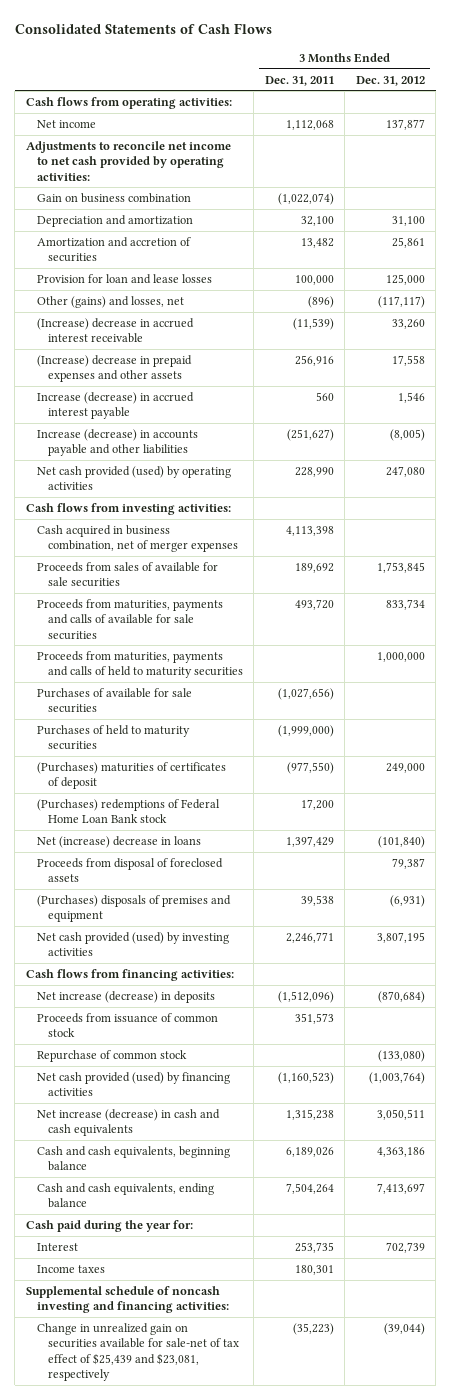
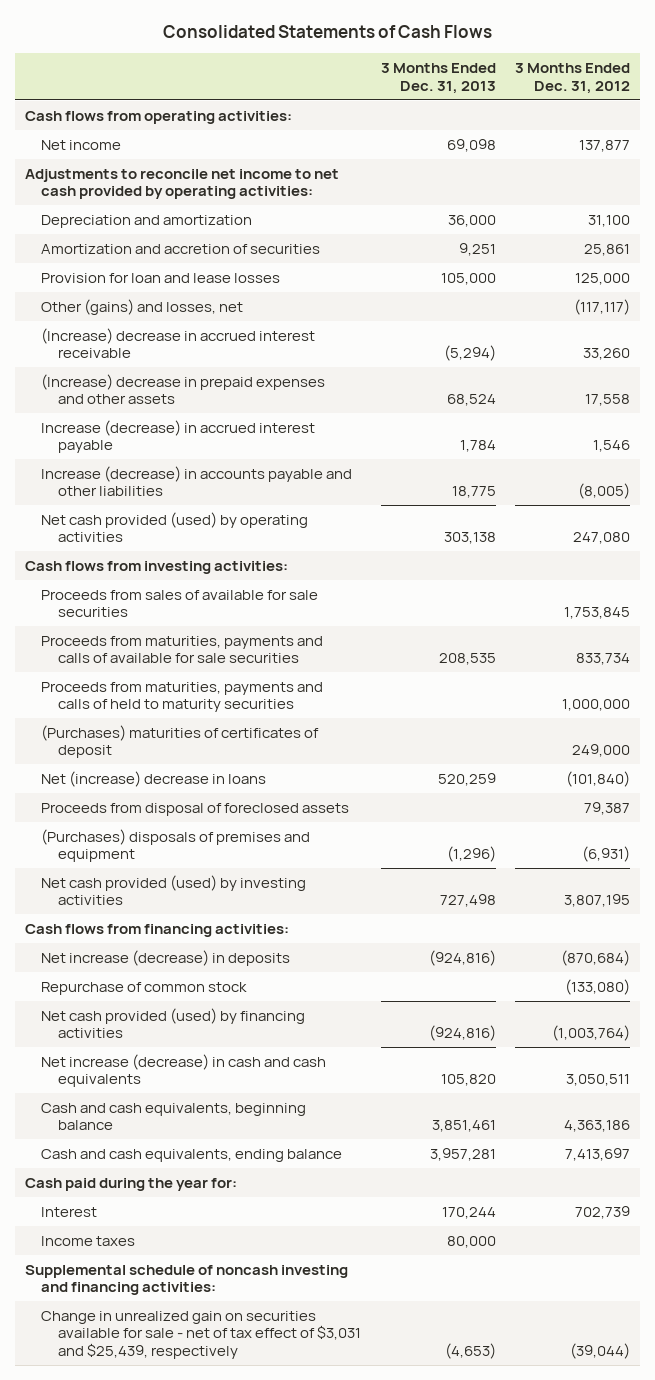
[264,75,334,86] Dec. 31, 2011 -> none
none -> [380,63,496,94] 3 Months Ended Dec. 31, 2013
[36,193,191,204] Gain on business combination -> none
[36,525,238,553] Cash acquired in business combination, net of merger expenses -> none
[36,688,192,714] Purchases of available for sale securities -> none
[36,725,190,751] Purchases of held to maturity securities -> none
[36,799,220,824] (Purchases) redemptions of Federal Home Loan Bank stock -> none
[36,1013,218,1038] Proceeds from issuance of common stock -> none
[36,1323,239,1381] Change in unrealized gain on securities available for sale-net of tax effect of $25,439 and $23,081, respectively -> [41,1310,361,1360] Change in unrealized gain on securities available for sale - net of tax effect of $3,031 and $25,439, respectively

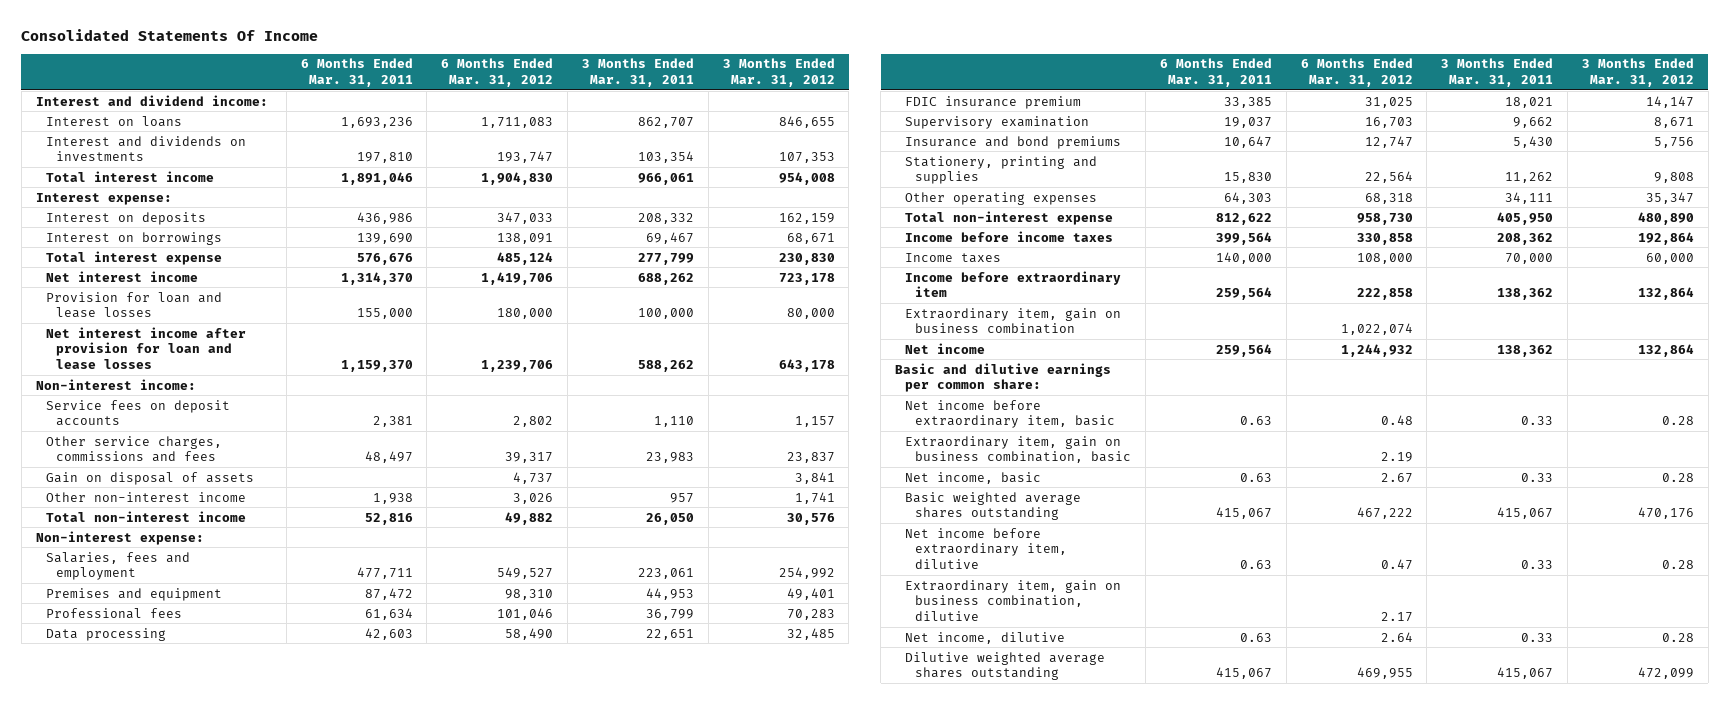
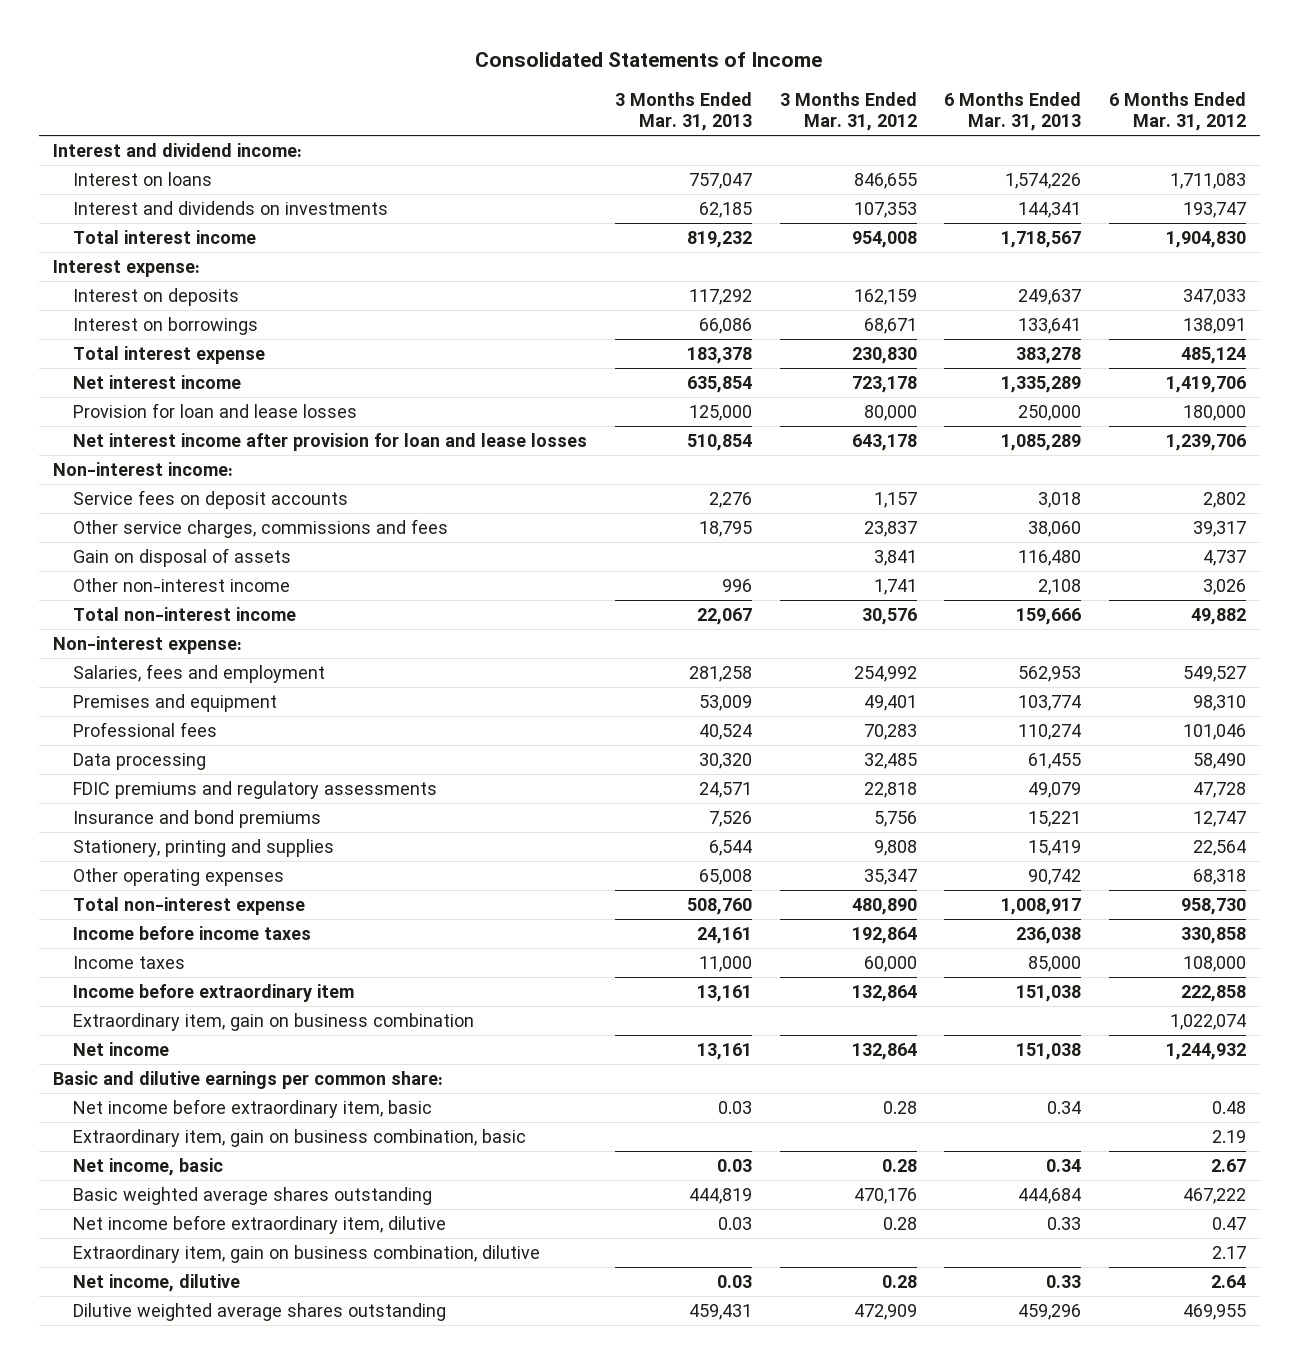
[21,29,319,42] Consolidated Statements Of Income -> [475,51,823,67] Consolidated Statements of Income
[300,58,413,87] 6 Months Ended Mar. 31, 2011 -> none
[581,58,694,87] 3 Months Ended Mar. 31, 2011 -> none
none -> [615,91,753,132] 3 Months Ended Mar. 31, 2013
none -> [944,91,1082,132] 6 Months Ended Mar. 31, 2013
[905,115,1090,129] Supervisory examination -> none
[905,95,1082,109] FDIC insurance premium -> [73,780,438,799] FDIC premiums and regulatory assessments
[1364,96,1413,108] 31,025 -> [1193,781,1247,798] 47,728
[1645,95,1694,108] 14,147 -> [863,781,917,798] 22,818
[1637,667,1694,680] 472,099 -> [853,1303,917,1320] 472,909

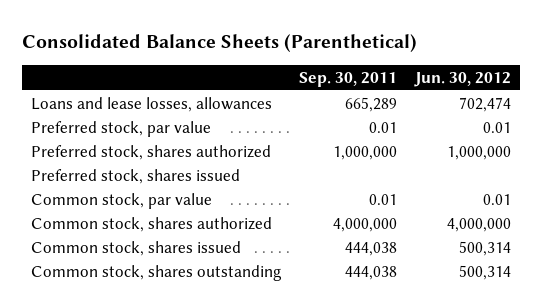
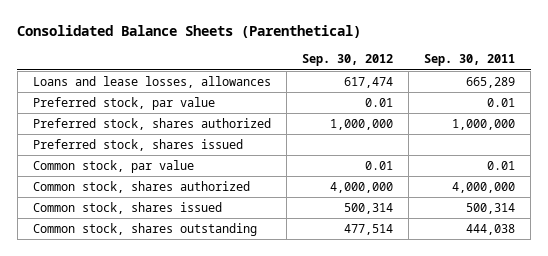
[414,72,512,88] Jun. 30, 2012 -> none
none -> [301,54,393,67] Sep. 30, 2012
[345,241,398,256] 444,038 -> [465,202,515,214] 500,314

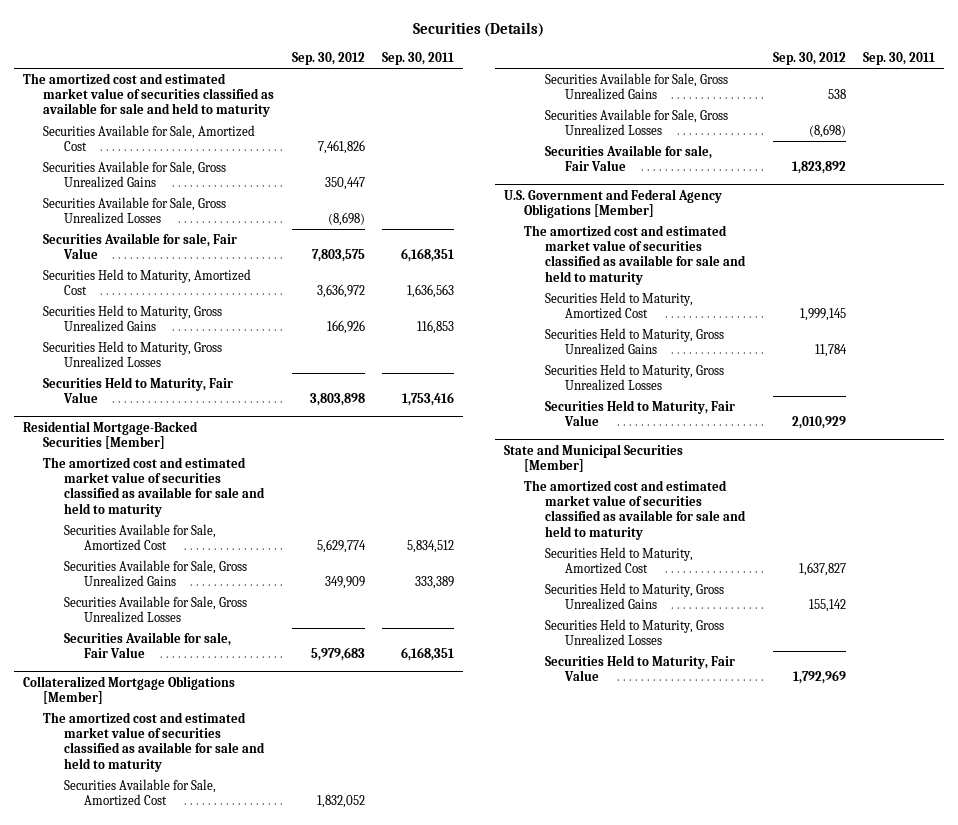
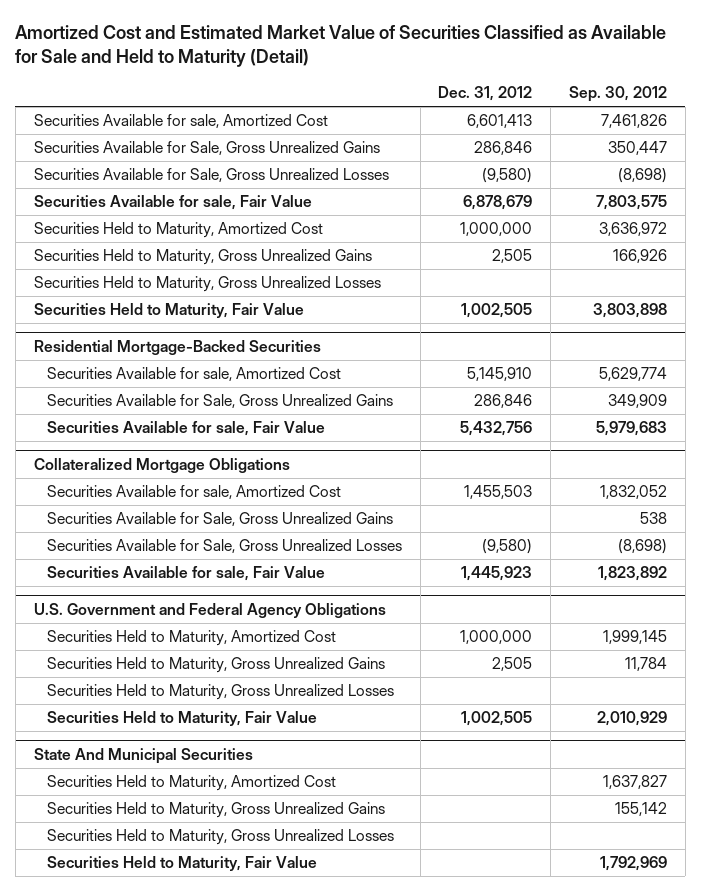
[412,22,544,38] Securities (Details) -> [15,25,667,68] Amortized Cost and Estimated Market Value of Securities Classified as Available for Sale and Held to Maturity (Detail)
[382,51,455,65] Sep. 30, 2011 -> none
none -> [438,86,533,102] Dec. 31, 2012
[22,72,275,118] The amortized cost and estimated market value of securities classified as available for sale and held to maturity -> none
[43,124,256,152] Securities Available for Sale, Amortized Cost -> [33,114,328,129] Securities Available for sale, Amortized Cost
[43,456,265,517] The amortized cost and estimated market value of securities classified as available for sale and held to maturity -> none
[22,420,198,449] Residential Mortgage-Backed Securities [Member] -> [33,339,321,355] Residential Mortgage-Backed Securities
[63,523,216,552] Securities Available for Sale, Amortized Cost -> [46,367,341,382] Securities Available for sale, Amortized Cost
[63,595,247,624] Securities Available for Sale, Gross Unrealized Losses -> none
[43,711,265,772] The amortized cost and estimated market value of securities classified as available for sale and held to maturity -> none
[22,675,235,704] Collateralized Mortgage Obligations [Member] -> [33,457,290,473] Collateralized Mortgage Obligations
[63,778,216,807] Securities Available for Sale, Amortized Cost -> [46,485,341,500] Securities Available for sale, Amortized Cost
[524,224,746,285] The amortized cost and estimated market value of securities classified as available for sale and held to maturity -> none
[503,188,722,218] U.S. Government and Federal Agency Obligations [Member] -> [33,602,386,618] U.S. Government and Federal Agency Obligations
[524,479,746,540] The amortized cost and estimated market value of securities classified as available for sale and held to maturity -> none
[503,443,683,472] State and Municipal Securities [Member] -> [33,747,253,764] State And Municipal Securities

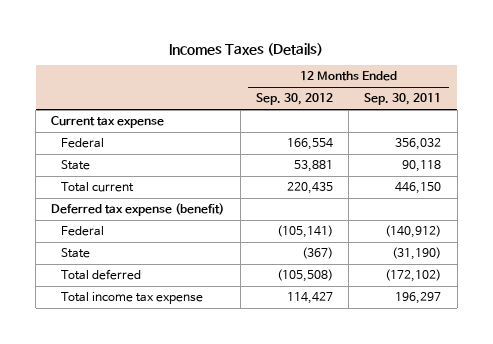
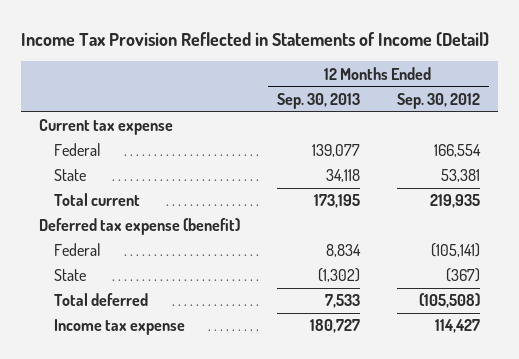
[169,42,324,56] Incomes Taxes (Details) -> [21,31,490,47] Income Tax Provision Reflected in Statements of Income (Detail)
[364,93,442,106] Sep. 30, 2011 -> none
none -> [277,92,361,109] Sep. 30, 2013
[293,160,333,173] 53,881 -> [440,169,480,183] 53,381
[286,182,333,195] 220,435 -> [429,194,480,209] 219,935
[60,292,203,305] Total income tax expense -> [53,319,185,336] Income tax expense

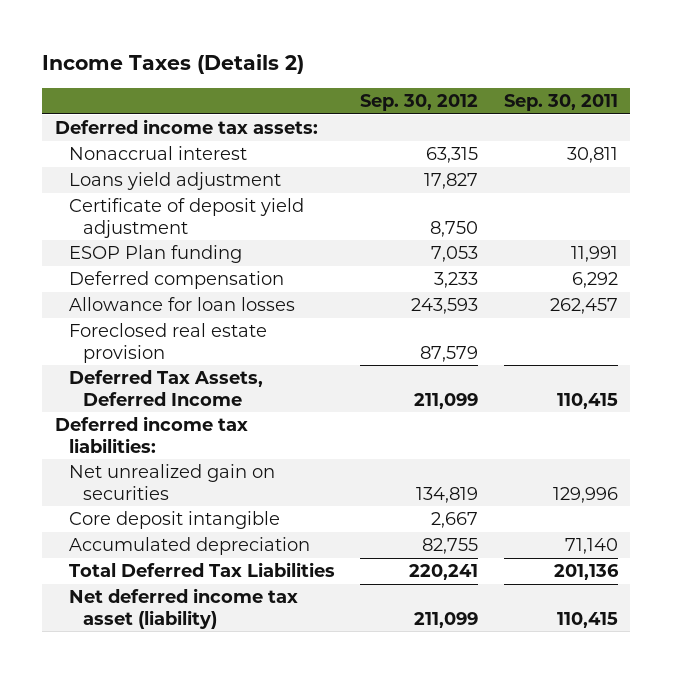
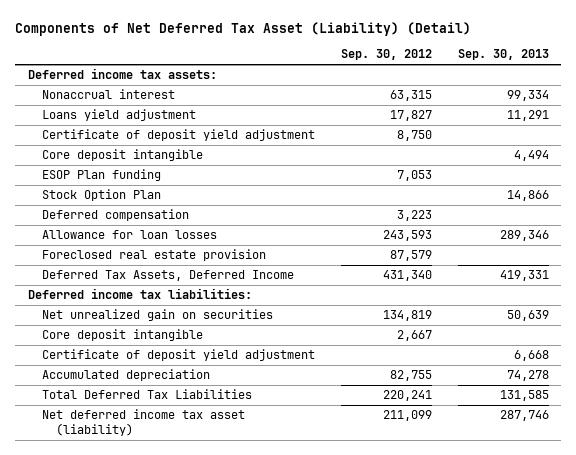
[42,54,305,75] Income Taxes (Details 2) -> [15,21,472,36] Components of Net Deferred Tax Asset (Liability) (Detail)
[503,94,618,112] Sep. 30, 2011 -> none
none -> [457,49,549,61] Sep. 30, 2013
none -> [41,149,203,162] Core deposit intangible
none -> [41,189,161,202] Stock Option Plan
[434,272,479,289] 3,233 -> [396,210,432,222] 3,223
[414,392,479,409] 211,099 -> [382,270,432,282] 431,340
none -> [41,349,315,362] Certificate of deposit yield adjustment

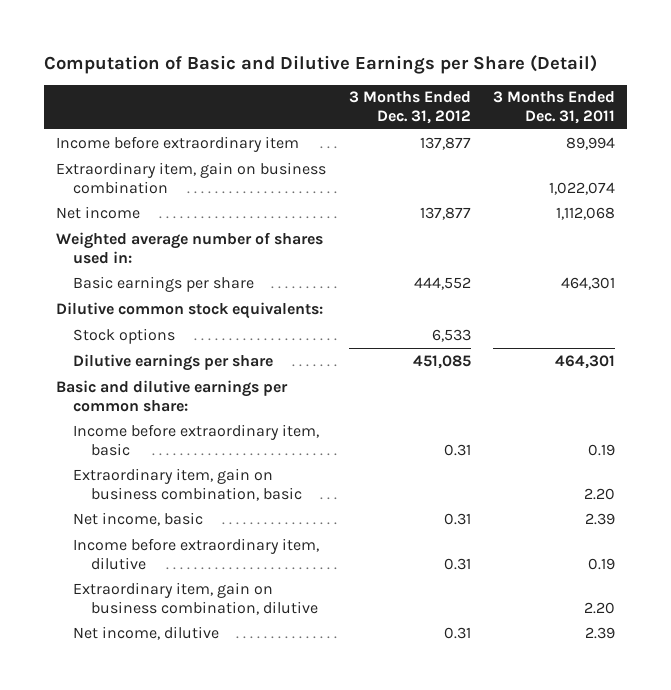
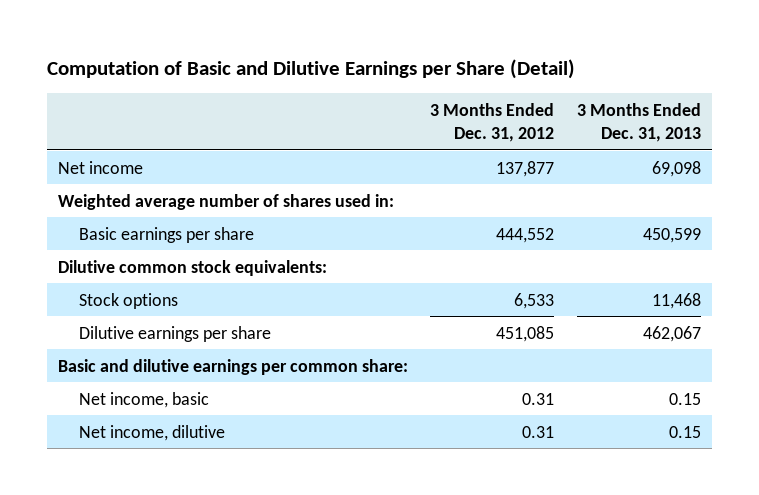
[493,91,616,125] 3 Months Ended Dec. 31, 2011 -> none
none -> [576,102,701,142] 3 Months Ended Dec. 31, 2013
[55,135,299,152] Income before extraordinary item -> none
[55,161,326,194] Extraordinary item, gain on business combination -> none
[73,423,320,456] Income before extraordinary item, basic -> none
[73,467,303,501] Extraordinary item, gain on business combination, basic -> none
[73,537,320,570] Income before extraordinary item, dilutive -> none
[73,581,319,615] Extraordinary item, gain on business combination, dilutive -> none

